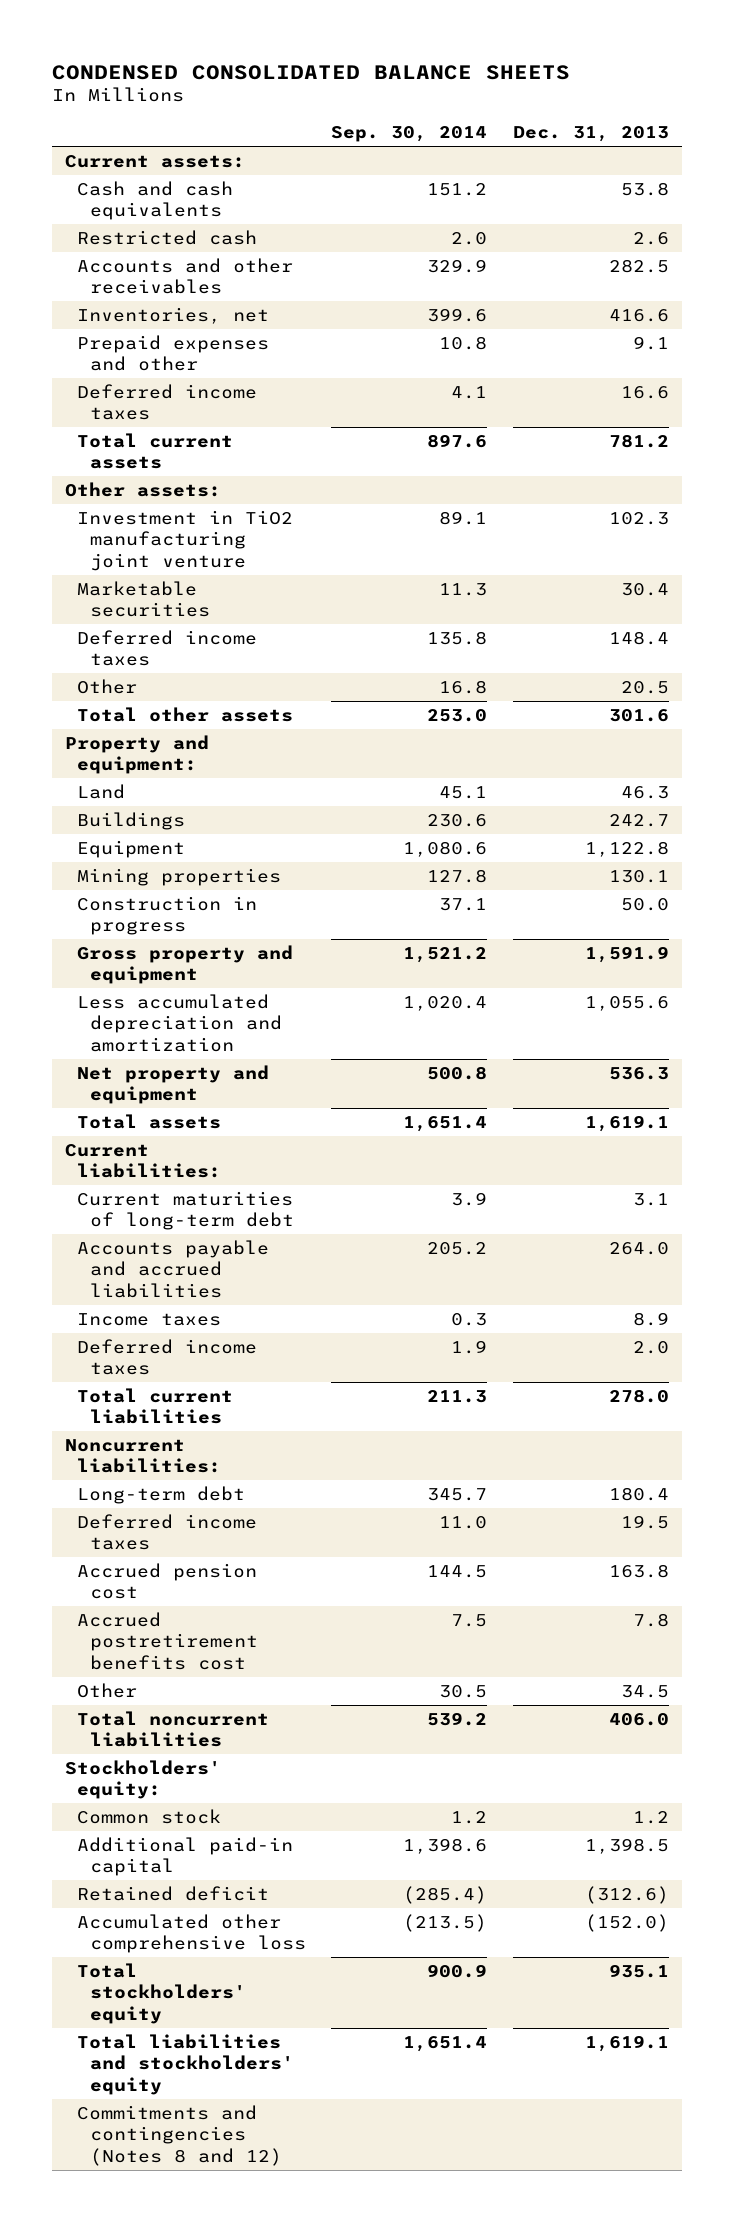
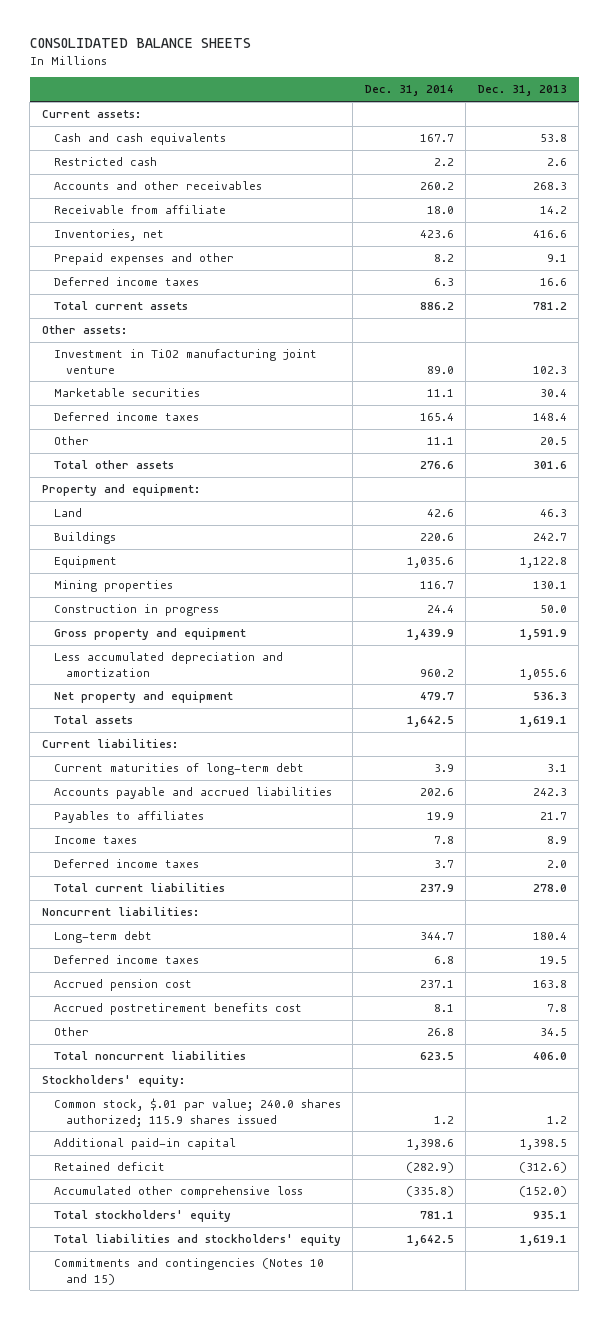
[52,64,571,80] CONDENSED CONSOLIDATED BALANCE SHEETS -> [29,38,251,49] CONSOLIDATED BALANCE SHEETS
[331,126,488,143] Sep. 30, 2014 -> none
none -> [364,85,454,97] Dec. 31, 2014
[609,258,670,273] 282.5 -> [532,182,567,191] 268.3
none -> [53,205,226,215] Receivable from affiliate
[609,1241,670,1255] 264.0 -> [532,788,567,797] 242.3
none -> [53,811,204,824] Payables to affiliates
[77,1808,222,1824] Common stock -> [53,1098,341,1127] Common stock, $.01 par value; 240.0 shares authorized; 115.9 shares issued
[77,2104,282,2166] Commitments and contingencies (Notes 8 and 12) -> [53,1258,324,1285] Commitments and contingencies (Notes 10 and 15)

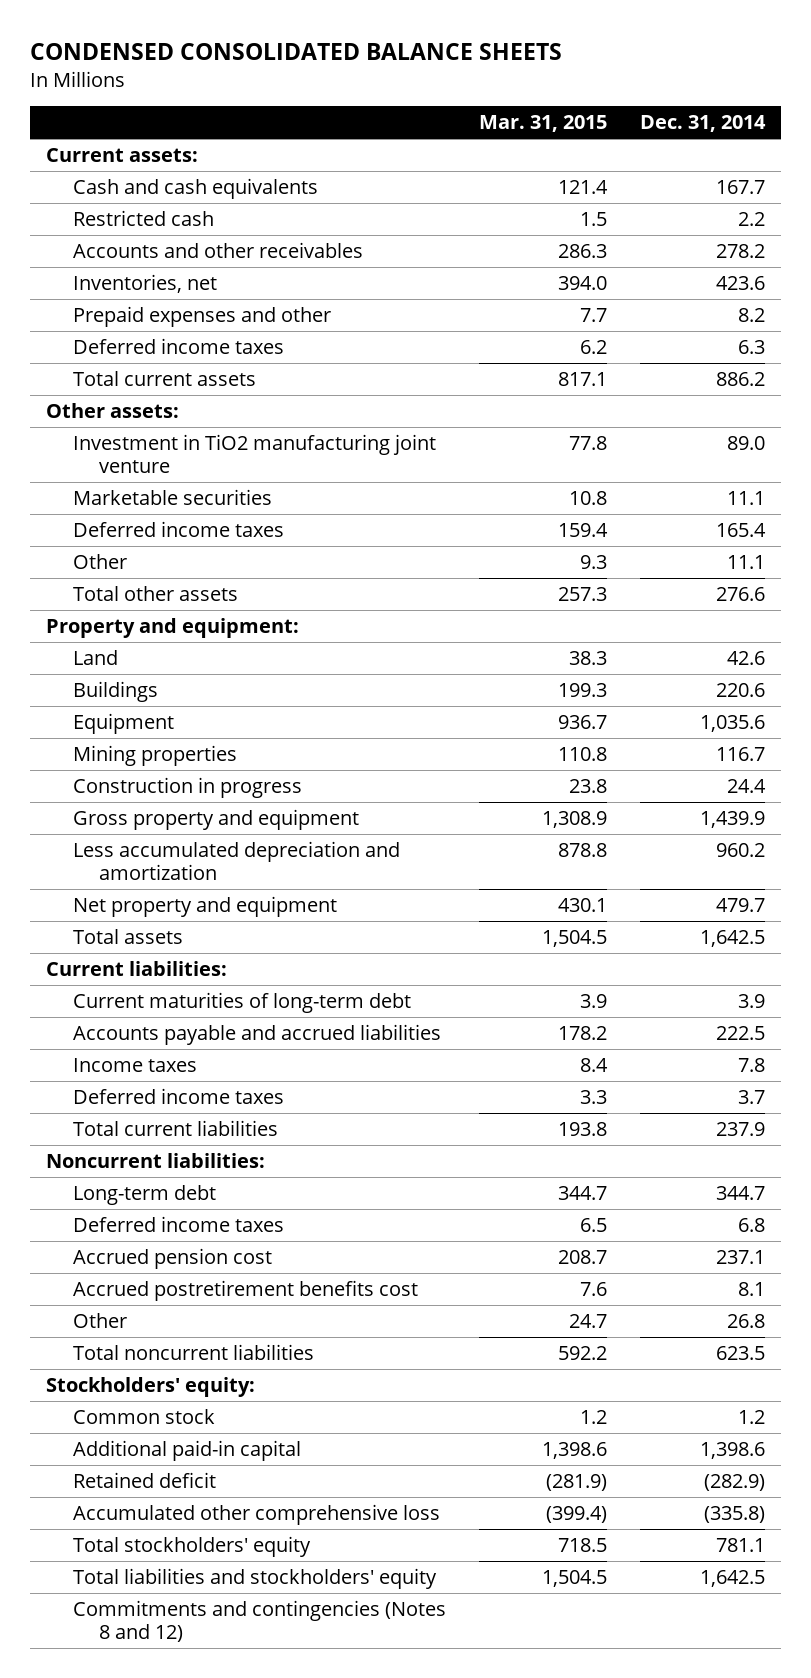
[29,38,251,49] CONSOLIDATED BALANCE SHEETS -> [29,43,562,61] CONDENSED CONSOLIDATED BALANCE SHEETS
[477,85,567,97] Dec. 31, 2013 -> none
none -> [478,115,607,133] Mar. 31, 2015
[53,205,226,215] Receivable from affiliate -> none
[419,182,454,191] 260.2 -> [715,243,765,258] 278.2
[53,811,204,824] Payables to affiliates -> none
[419,788,454,797] 202.6 -> [715,1025,765,1040] 222.5
[53,1098,341,1127] Common stock, $.01 par value; 240.0 shares authorized; 115.9 shares issued -> [72,1408,215,1424] Common stock
[53,1258,324,1285] Commitments and contingencies (Notes 10 and 15) -> [72,1599,446,1643] Commitments and contingencies (Notes 8 and 12)

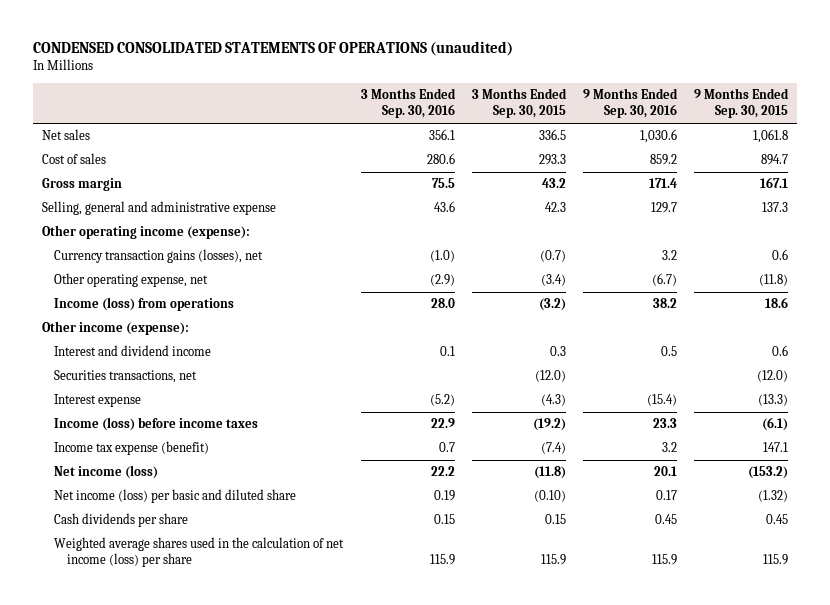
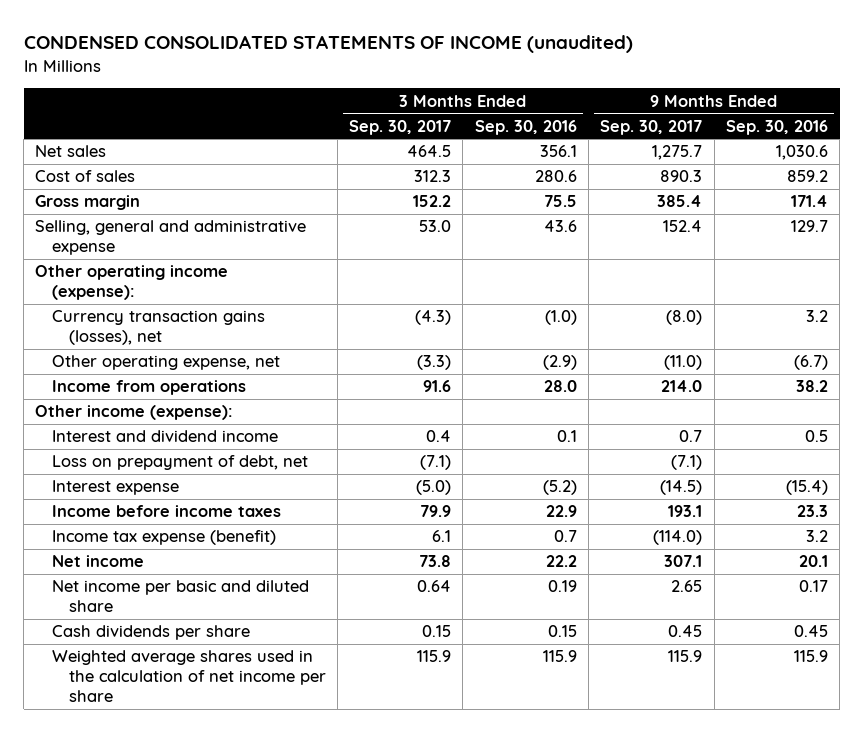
[33,41,514,57] CONDENSED CONSOLIDATED STATEMENTS OF OPERATIONS (unaudited) -> [23,35,633,54] CONDENSED CONSOLIDATED STATEMENTS OF INCOME (unaudited)
[471,88,567,119] 3 Months Ended Sep. 30, 2015 -> none
[694,88,790,119] 9 Months Ended Sep. 30, 2015 -> none
none -> [349,119,452,135] Sep. 30, 2017
none -> [600,119,703,135] Sep. 30, 2017
[54,297,235,312] Income (loss) from operations -> [52,380,247,396] Income from operations
[54,370,198,384] Securities transactions, net -> none
none -> [52,455,309,471] Loss on prepayment of debt, net
[54,417,259,432] Income (loss) before income taxes -> [52,505,282,518] Income before income taxes
[54,465,159,480] Net income (loss) -> [52,555,145,568] Net income
[54,489,297,504] Net income (loss) per basic and diluted share -> [52,580,310,613] Net income per basic and diluted share
[54,537,345,568] Weighted average shares used in the calculation of net income (loss) per share -> [52,650,326,703] Weighted average shares used in the calculation of net income per share

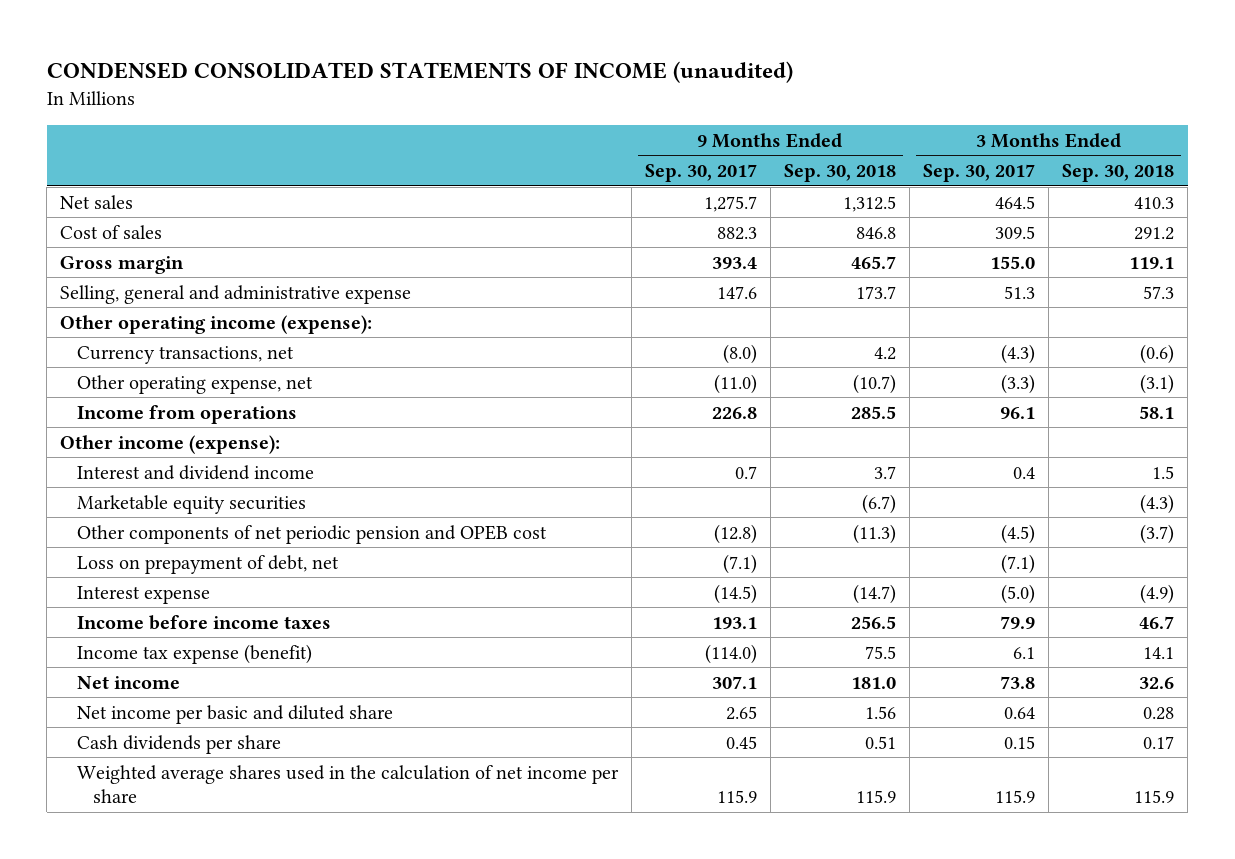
[474,119,577,135] Sep. 30, 2016 -> none
[725,119,828,135] Sep. 30, 2016 -> none
none -> [784,163,897,182] Sep. 30, 2018
none -> [1062,163,1175,182] Sep. 30, 2018
[414,170,452,183] 312.3 -> [995,225,1036,239] 309.5
[660,170,703,183] 890.3 -> [716,226,757,240] 882.3
[413,195,452,208] 152.2 -> [990,255,1036,269] 155.0
[657,195,703,208] 385.4 -> [711,256,757,269] 393.4
[419,220,452,233] 53.0 -> [1004,285,1036,299] 51.3
[663,220,703,233] 152.4 -> [716,285,757,299] 147.6
[52,310,266,346] Currency transaction gains (losses), net -> [76,345,294,364] Currency transactions, net
[423,380,452,393] 91.6 -> [1000,406,1036,419] 96.1
[661,380,703,393] 214.0 -> [711,406,757,419] 226.8
none -> [76,494,306,514] Marketable equity securities
none -> [76,524,547,544] Other components of net periodic pension and OPEB cost

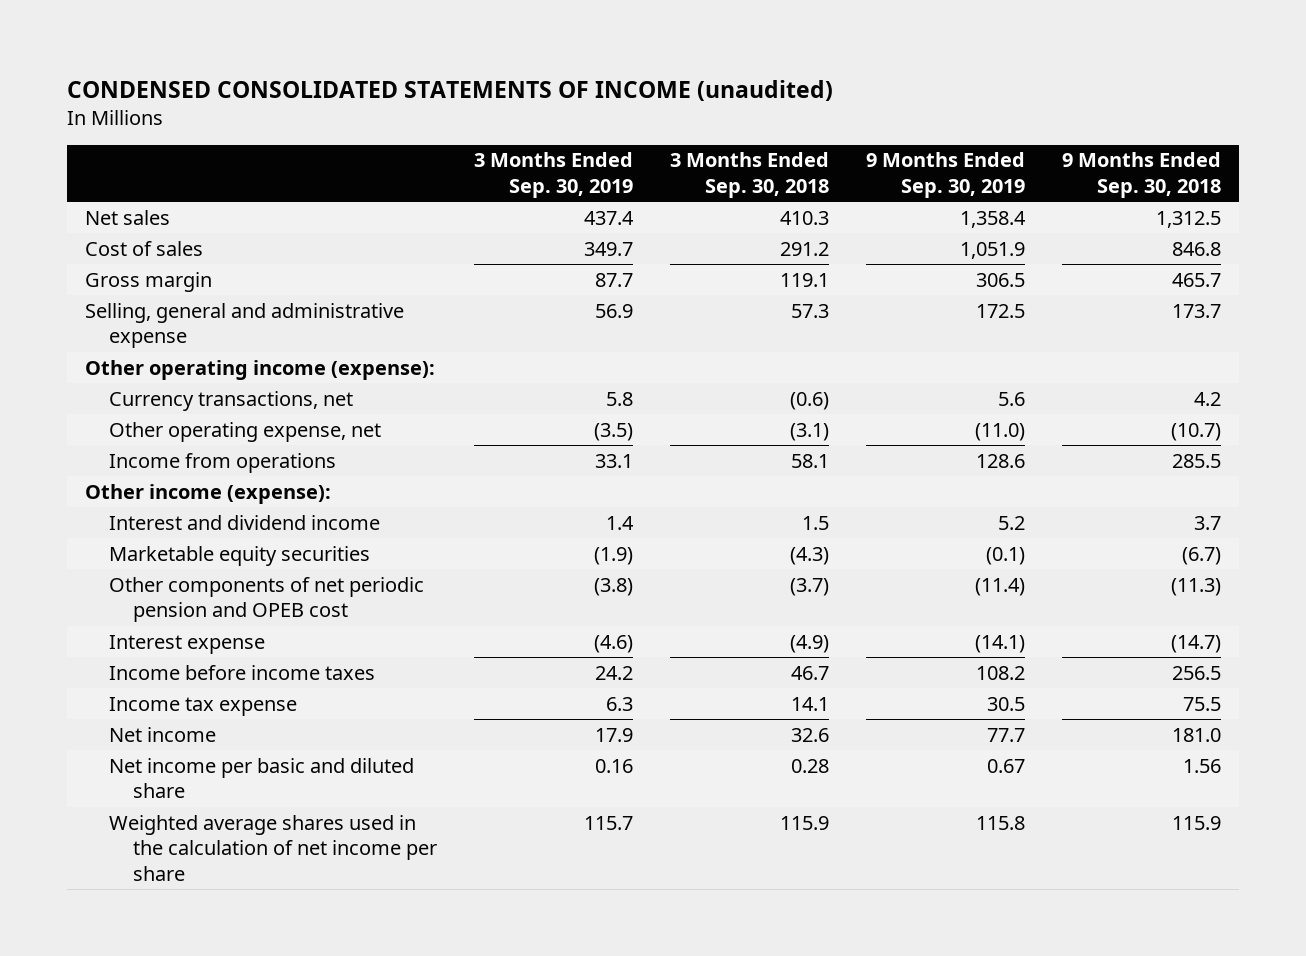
[644,163,757,182] Sep. 30, 2017 -> none
[923,163,1036,182] Sep. 30, 2017 -> none
none -> [473,152,633,198] 3 Months Ended Sep. 30, 2019
none -> [865,152,1025,198] 9 Months Ended Sep. 30, 2019
[76,554,339,574] Loss on prepayment of debt, net -> none
[76,643,312,664] Income tax expense (benefit) -> [109,696,298,716] Income tax expense
[76,734,281,754] Cash dividends per share -> none

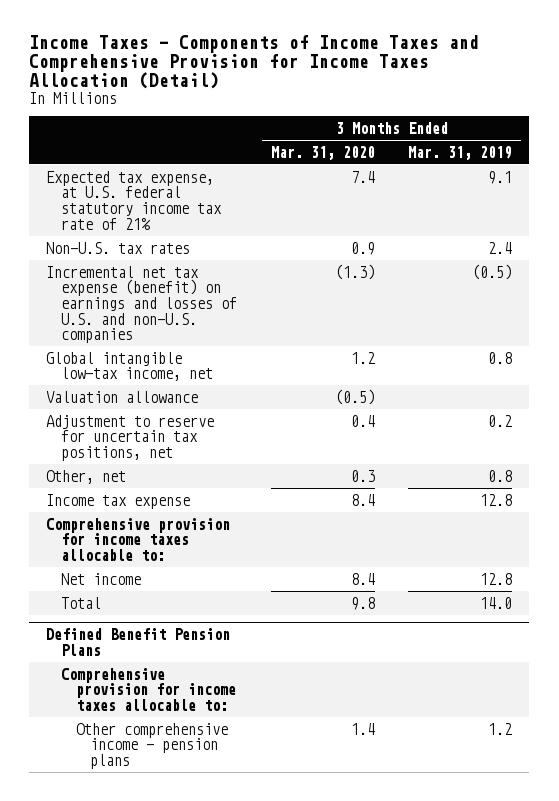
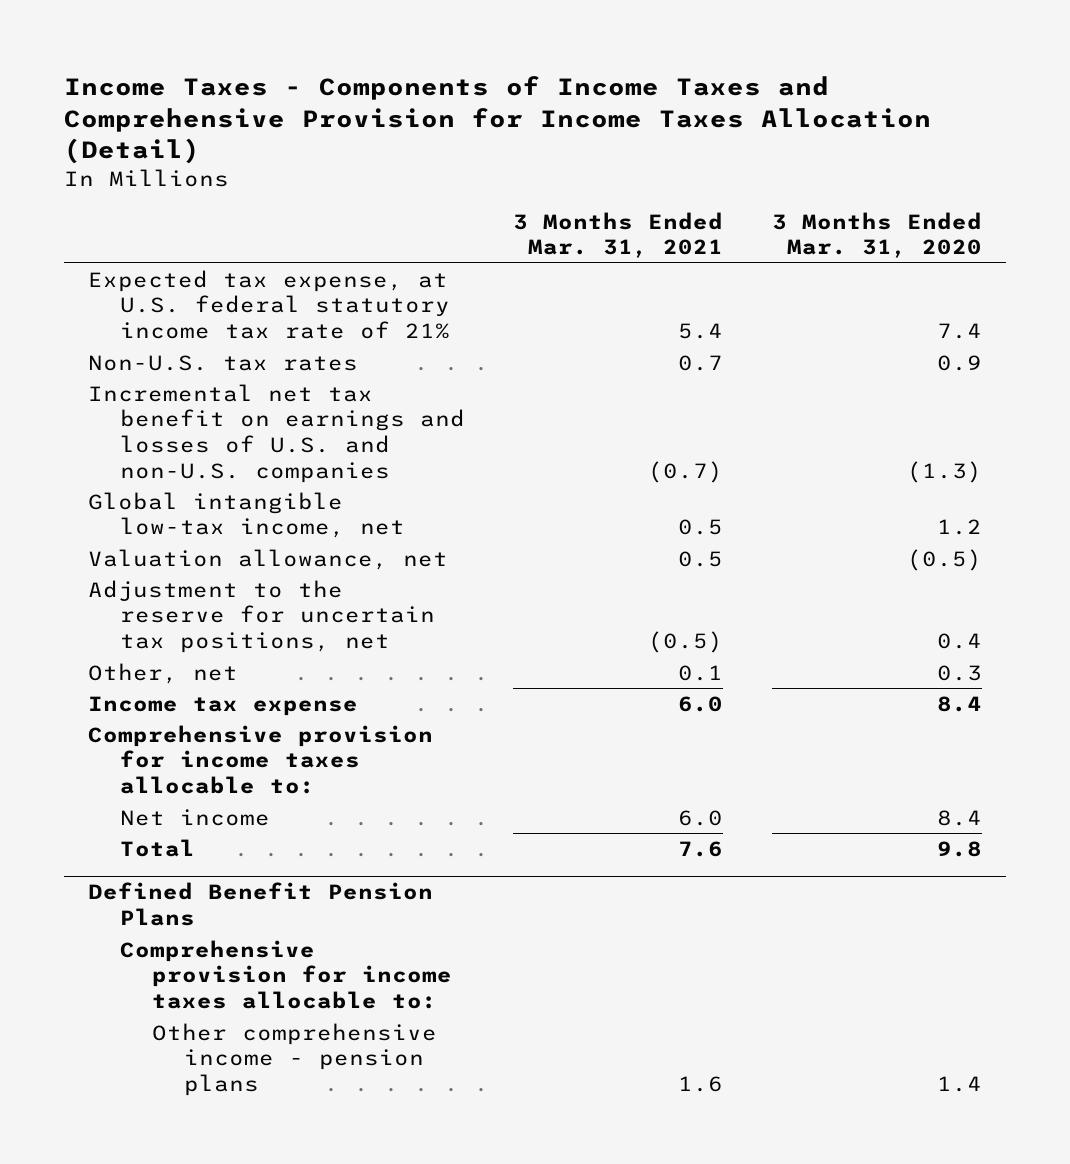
[408,145,513,160] Mar. 31, 2019 -> none
none -> [513,211,724,259] 3 Months Ended Mar. 31, 2021
[46,265,237,344] Incremental net tax expense (benefit) on earnings and losses of U.S. and non-U.S. companies -> [88,383,466,483] Incremental net tax benefit on earnings and losses of U.S. and non-U.S. companies
[46,390,199,403] Valuation allowance -> [88,548,449,570] Valuation allowance, net
[46,414,215,461] Adjustment to reserve for uncertain tax positions, net -> [88,579,436,654] Adjustment to the reserve for uncertain tax positions, net

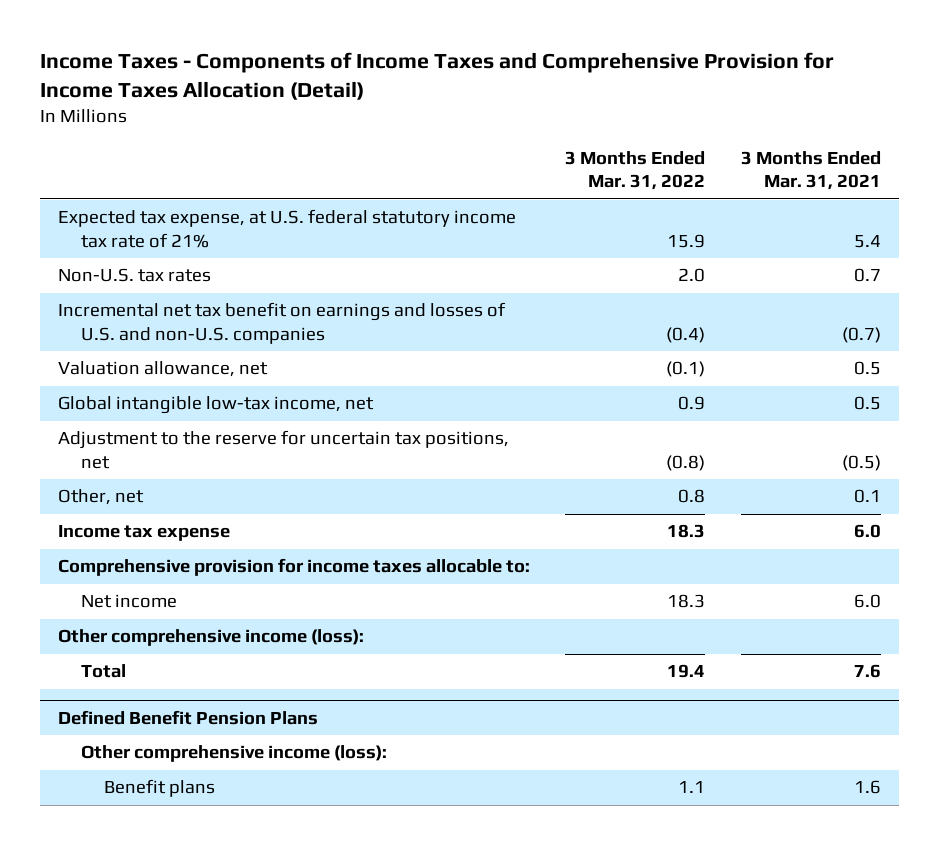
[771,211,982,259] 3 Months Ended Mar. 31, 2020 -> none
none -> [565,151,706,191] 3 Months Ended Mar. 31, 2022
[88,491,406,539] Global intangible low-tax income, net -> [57,396,374,415] Global intangible low-tax income, net
none -> [57,629,364,647] Other comprehensive income (loss):
[120,939,453,1010] Comprehensive provision for income taxes allocable to: -> none
none -> [80,745,387,763] Other comprehensive income (loss):
[152,1022,438,1097] Other comprehensive income - pension plans -> [103,779,215,798] Benefit plans

